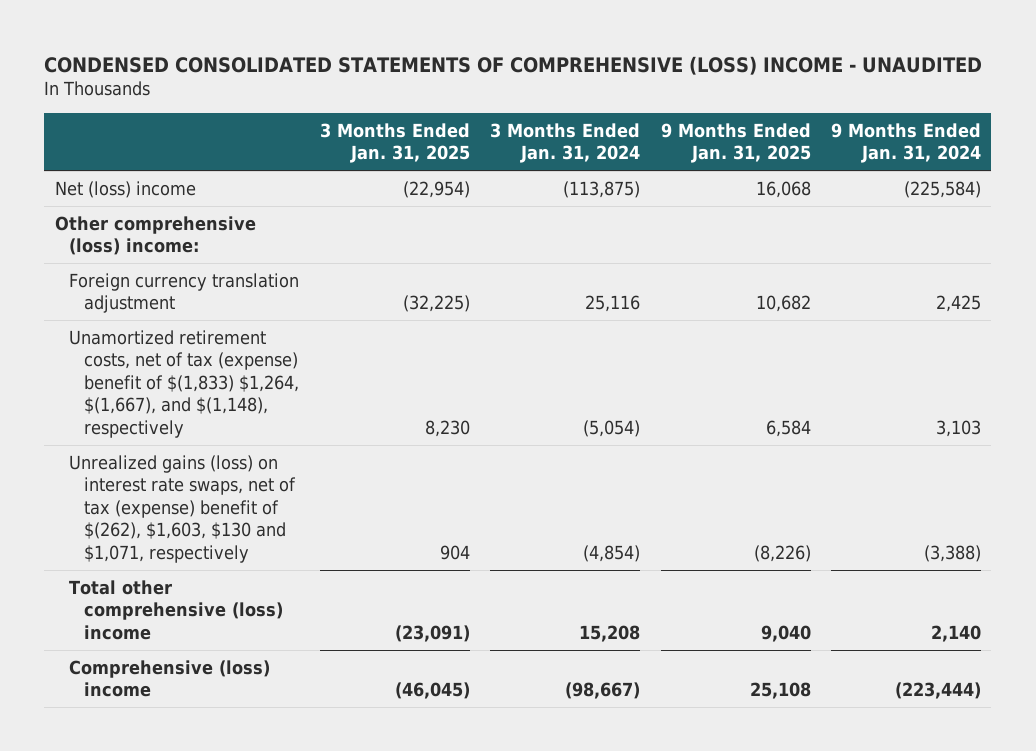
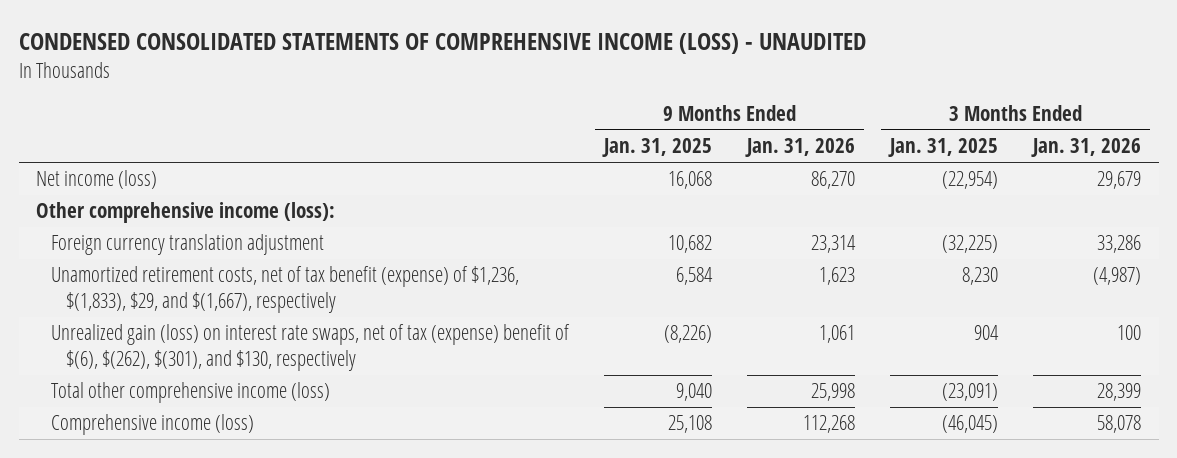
[44,55,983,75] CONDENSED CONSOLIDATED STATEMENTS OF COMPREHENSIVE (LOSS) INCOME - UNAUDITED -> [18,33,866,55] CONDENSED CONSOLIDATED STATEMENTS OF COMPREHENSIVE INCOME (LOSS) - UNAUDITED
[490,122,641,164] 3 Months Ended Jan. 31, 2024 -> none
[831,122,982,164] 9 Months Ended Jan. 31, 2024 -> none
none -> [745,138,856,158] Jan. 31, 2026
none -> [1031,138,1142,158] Jan. 31, 2026
[54,180,196,198] Net (loss) income -> [36,170,158,190] Net income (loss)
[54,215,256,256] Other comprehensive (loss) income: -> [36,202,336,224] Other comprehensive income (loss):
[69,329,300,438] Unamortized retirement costs, net of tax (expense) benefit of $(1,833) $1,264, $(1,667), and $(1,148), respectively -> [50,266,519,313] Unamortized retirement costs, net of tax benefit (expense) of $1,236, $(1,833), $29, and $(1,667), respectively
[69,454,297,563] Unrealized gains (loss) on interest rate swaps, net of tax (expense) benefit of $(262), $1,603, $130 and $1,071, respectively -> [50,324,570,371] Unrealized gain (loss) on interest rate swaps, net of tax (expense) benefit of $(6), $(262), $(301), and $130, respectively
[69,579,284,640] Total other comprehensive (loss) income -> [50,382,330,404] Total other comprehensive income (loss)
[69,659,271,698] Comprehensive (loss) income -> [50,414,254,436] Comprehensive income (loss)

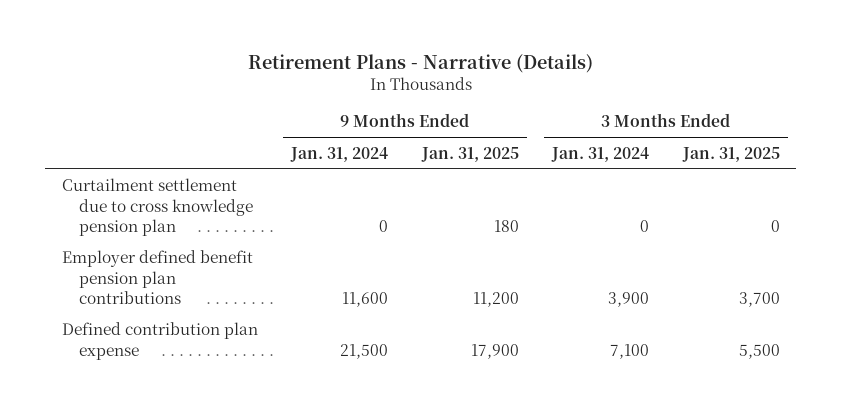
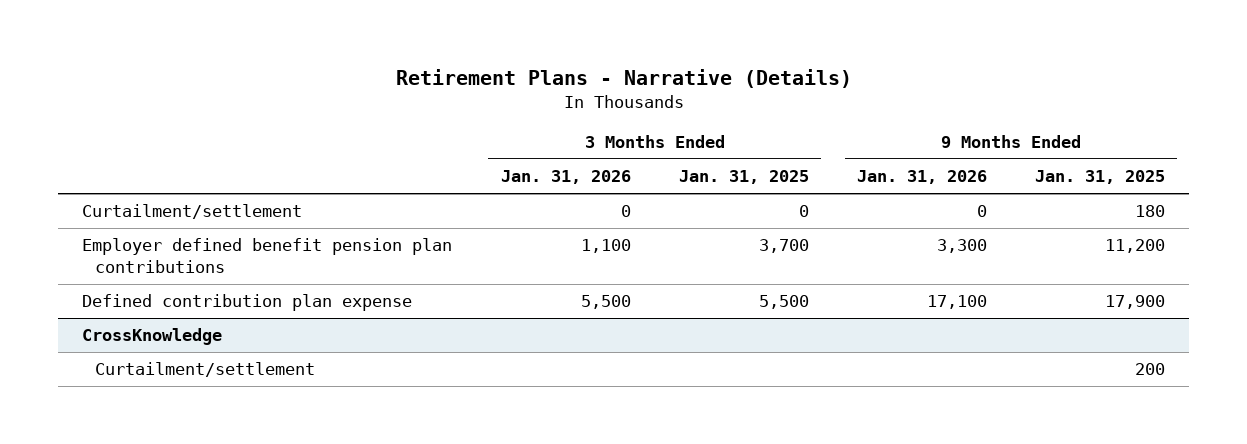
[290,146,389,162] Jan. 31, 2024 -> none
[551,146,650,162] Jan. 31, 2024 -> none
none -> [500,170,631,185] Jan. 31, 2026
none -> [856,170,987,185] Jan. 31, 2026
[61,178,254,236] Curtailment settlement due to cross knowledge pension plan -> [82,204,303,220] Curtailment/settlement
none -> [82,328,223,346] CrossKnowledge
none -> [95,362,316,378] Curtailment/settlement

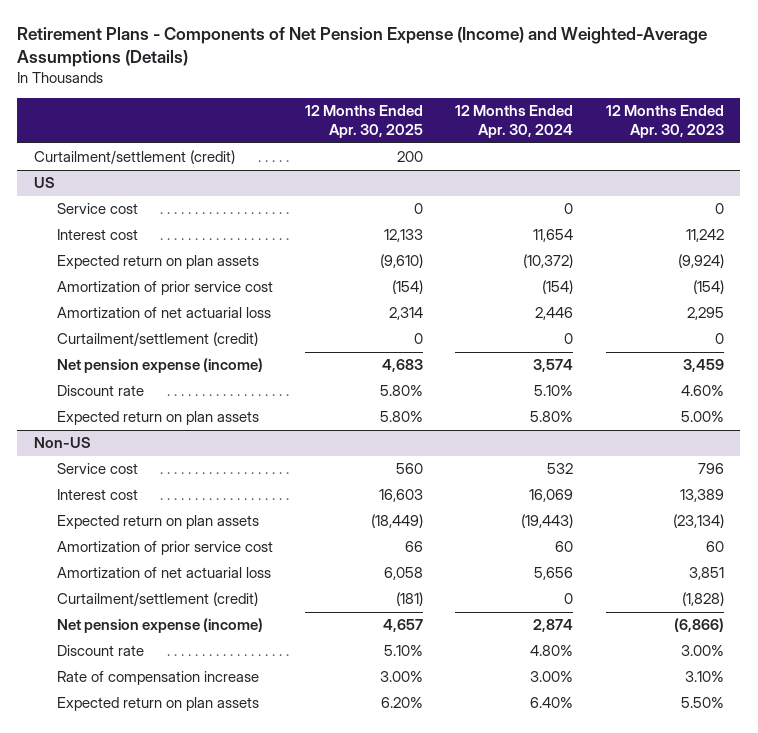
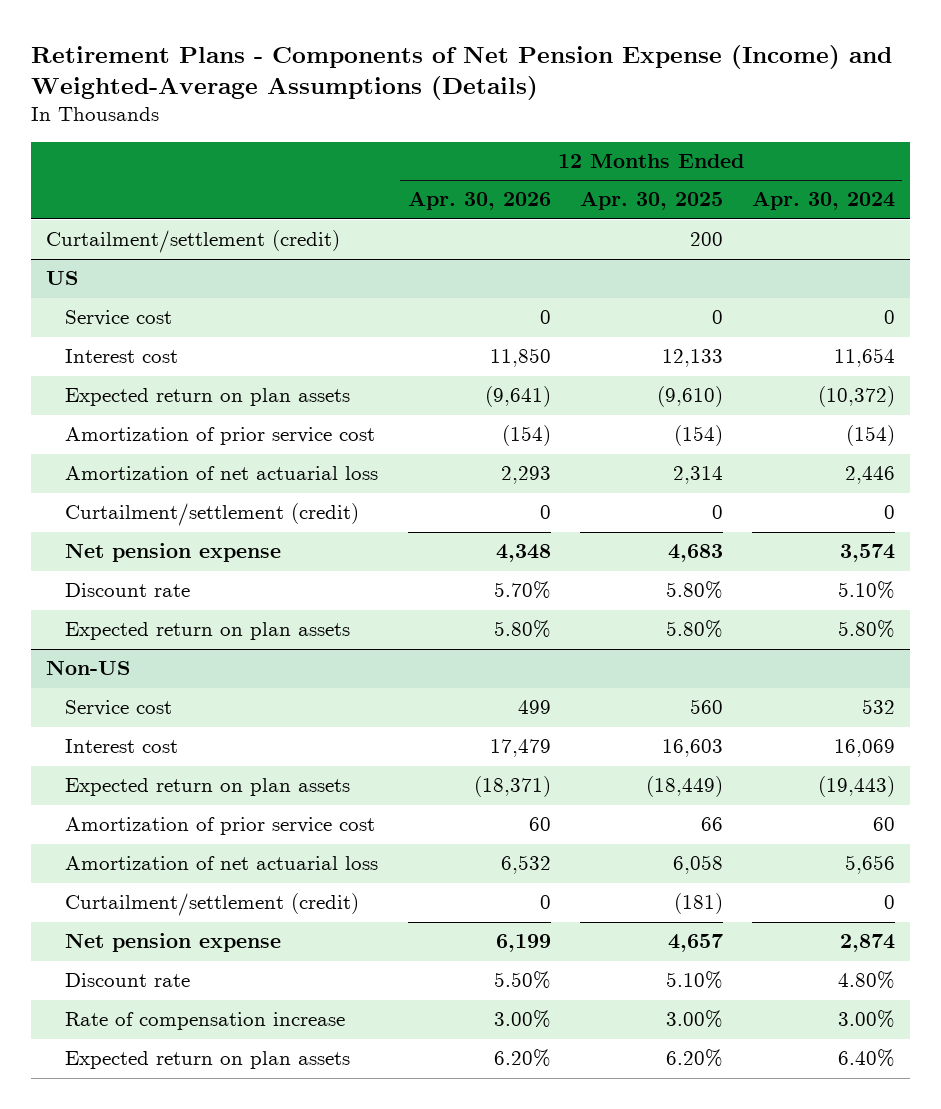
[605,105,724,138] 12 Months Ended Apr. 30, 2023 -> none
none -> [407,191,551,211] Apr. 30, 2026
[56,358,263,374] Net pension expense (income) -> [65,543,282,563] Net pension expense
[56,618,263,634] Net pension expense (income) -> [65,933,282,953] Net pension expense

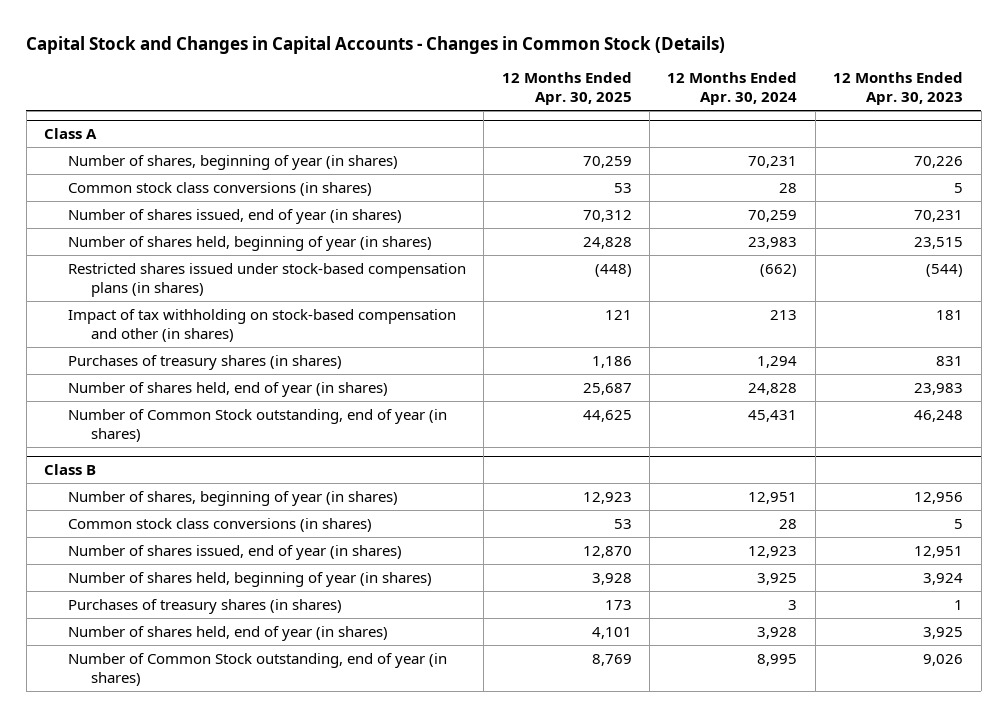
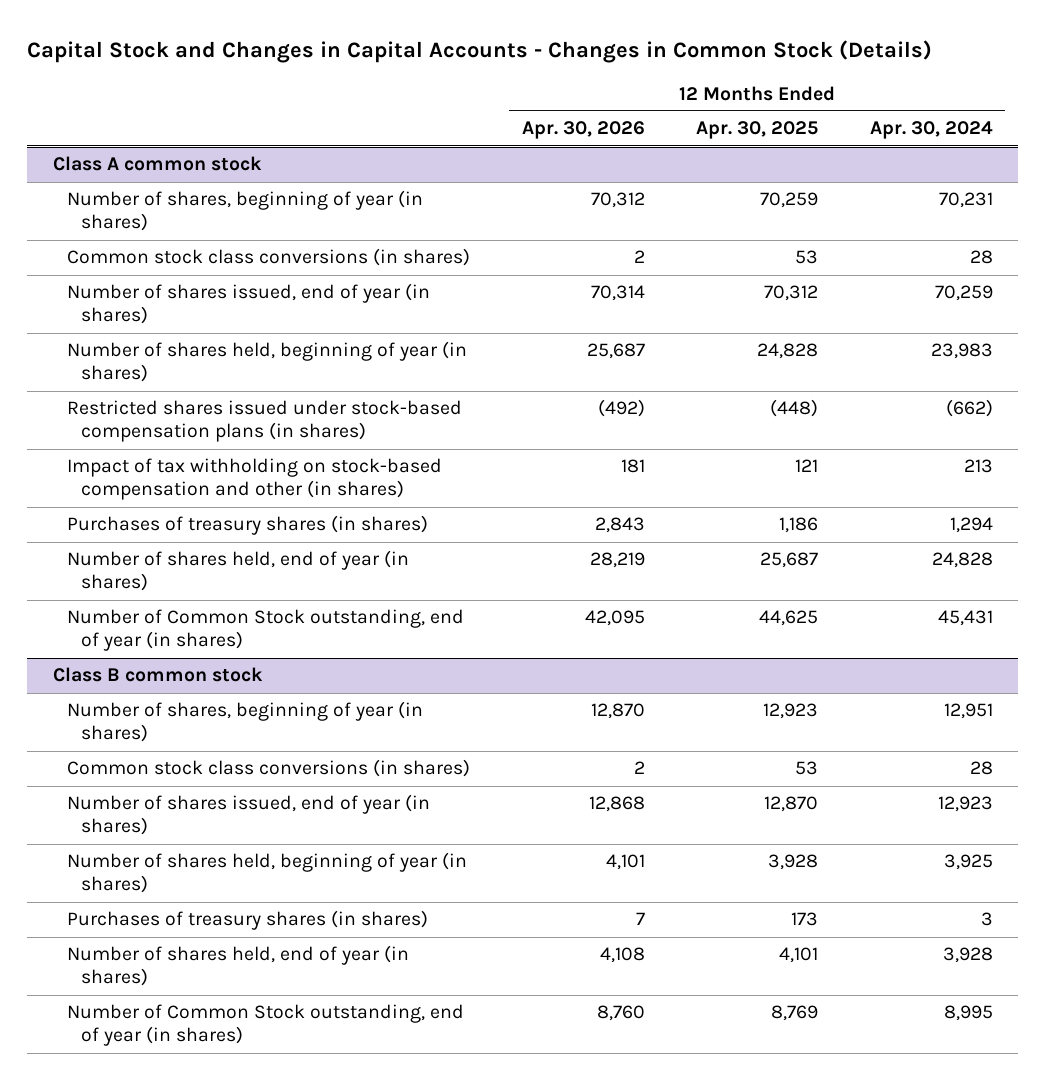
[833,72,964,106] 12 Months Ended Apr. 30, 2023 -> none
none -> [521,121,645,140] Apr. 30, 2026
[44,128,98,140] Class A -> [52,156,262,172] Class A common stock
[44,464,97,476] Class B -> [52,667,263,683] Class B common stock

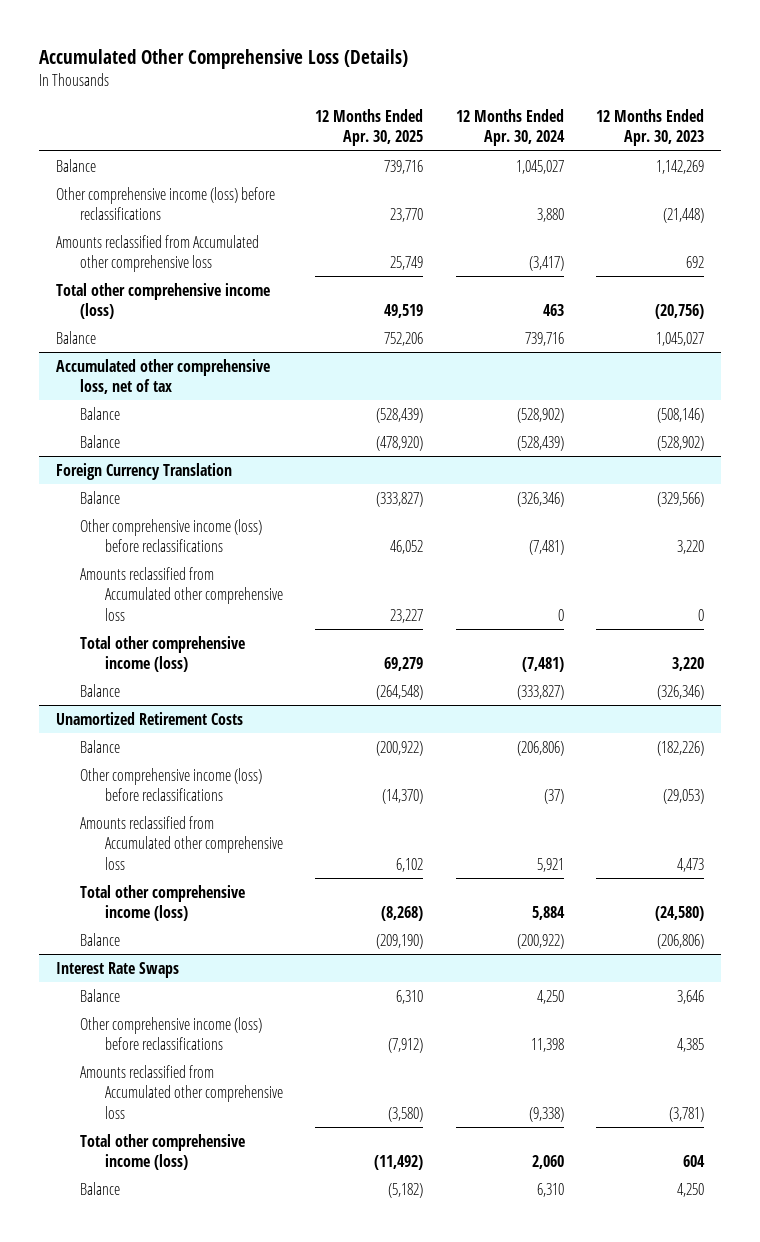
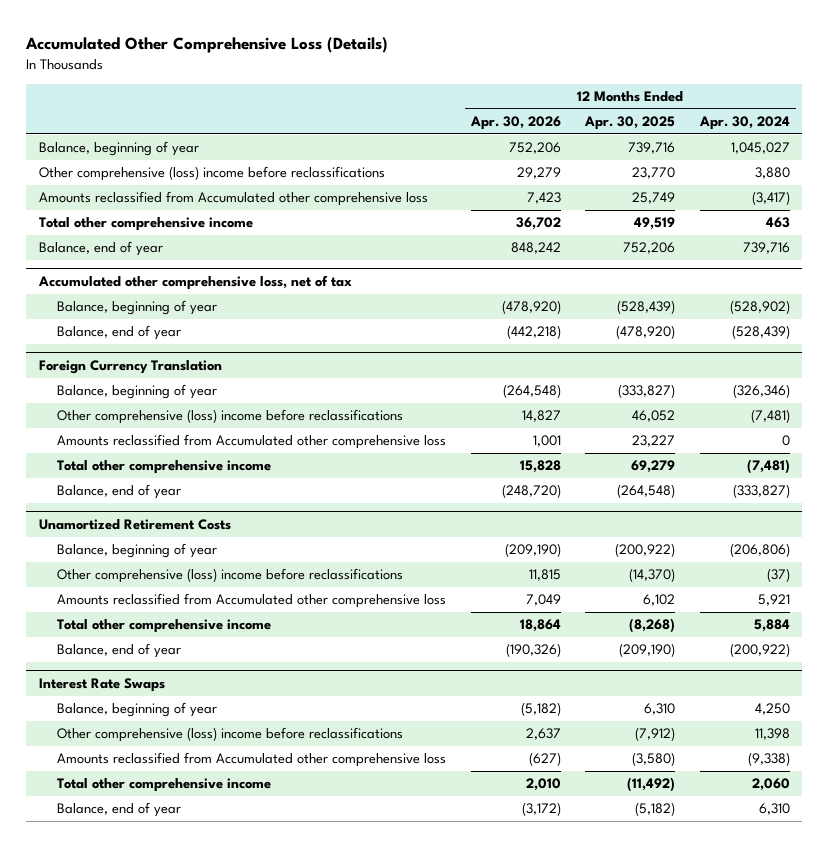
[596,108,705,147] 12 Months Ended Apr. 30, 2023 -> none
none -> [469,116,561,131] Apr. 30, 2026
[55,158,96,172] Balance -> [38,141,199,157] Balance, beginning of year
[55,186,275,221] Other comprehensive income (loss) before reclassifications -> [38,166,385,182] Other comprehensive (loss) income before reclassifications
[55,282,270,320] Total other comprehensive income (loss) -> [38,217,253,232] Total other comprehensive income
[55,330,96,344] Balance -> [38,241,163,257] Balance, end of year
[80,406,121,420] Balance -> [57,300,218,316] Balance, beginning of year
[80,434,121,448] Balance -> [57,325,182,341] Balance, end of year
[80,490,121,504] Balance -> [57,384,218,400] Balance, beginning of year
[80,518,263,553] Other comprehensive income (loss) before reclassifications -> [57,409,404,425] Other comprehensive (loss) income before reclassifications
[80,635,246,673] Total other comprehensive income (loss) -> [57,460,272,475] Total other comprehensive income
[80,683,121,697] Balance -> [57,484,182,500] Balance, end of year
[80,739,121,753] Balance -> [57,543,218,559] Balance, beginning of year
[80,767,263,802] Other comprehensive income (loss) before reclassifications -> [57,568,404,584] Other comprehensive (loss) income before reclassifications
[80,884,246,922] Total other comprehensive income (loss) -> [57,619,272,634] Total other comprehensive income
[80,932,121,946] Balance -> [57,643,182,659] Balance, end of year
[80,988,121,1002] Balance -> [57,702,218,718] Balance, beginning of year
[80,1016,263,1051] Other comprehensive income (loss) before reclassifications -> [57,727,404,743] Other comprehensive (loss) income before reclassifications
[80,1133,246,1171] Total other comprehensive income (loss) -> [57,778,272,793] Total other comprehensive income
[80,1181,121,1195] Balance -> [57,802,182,818] Balance, end of year

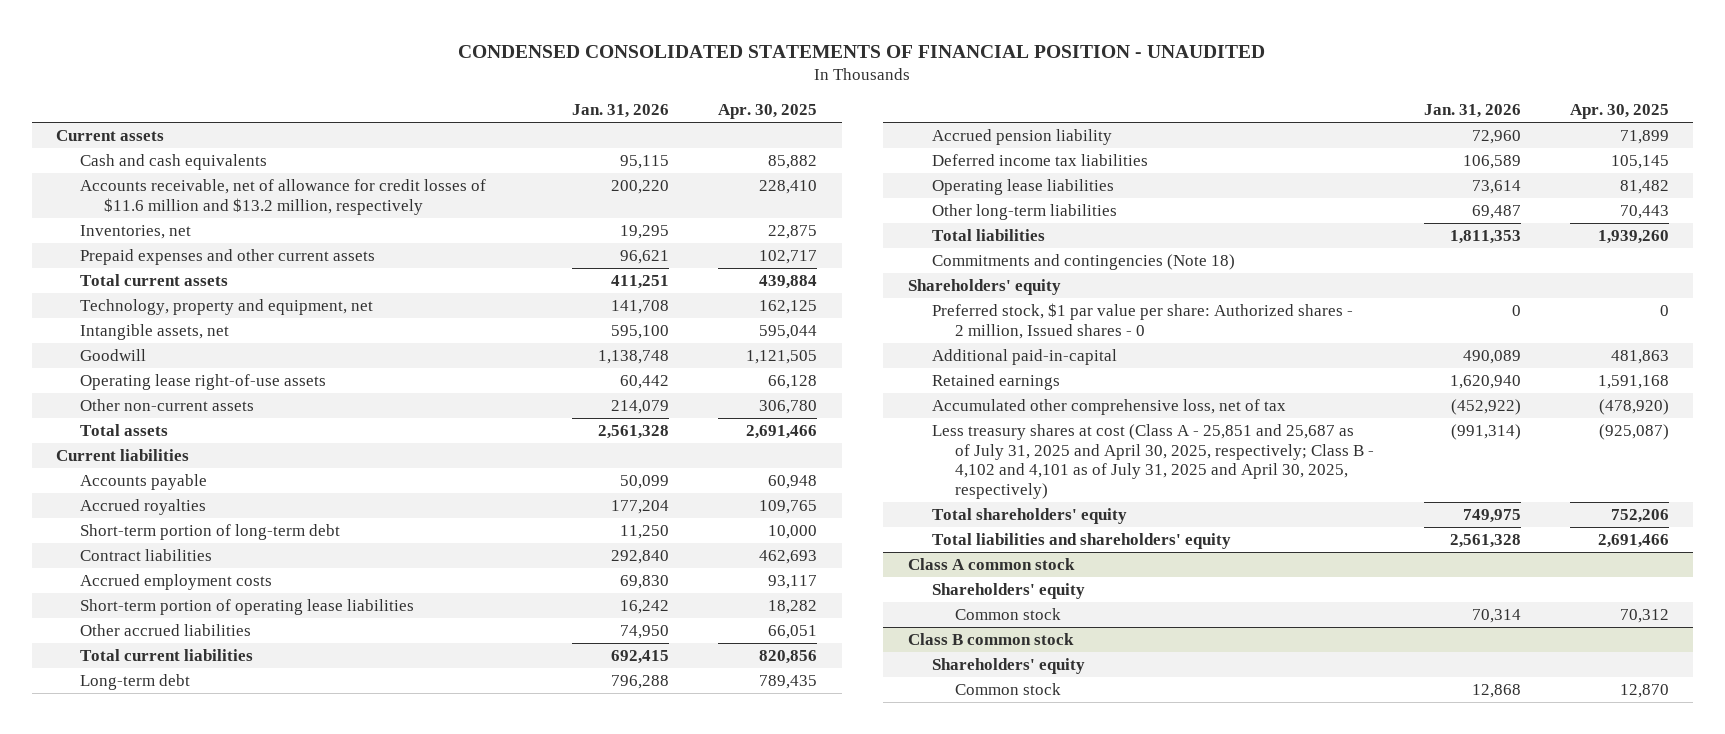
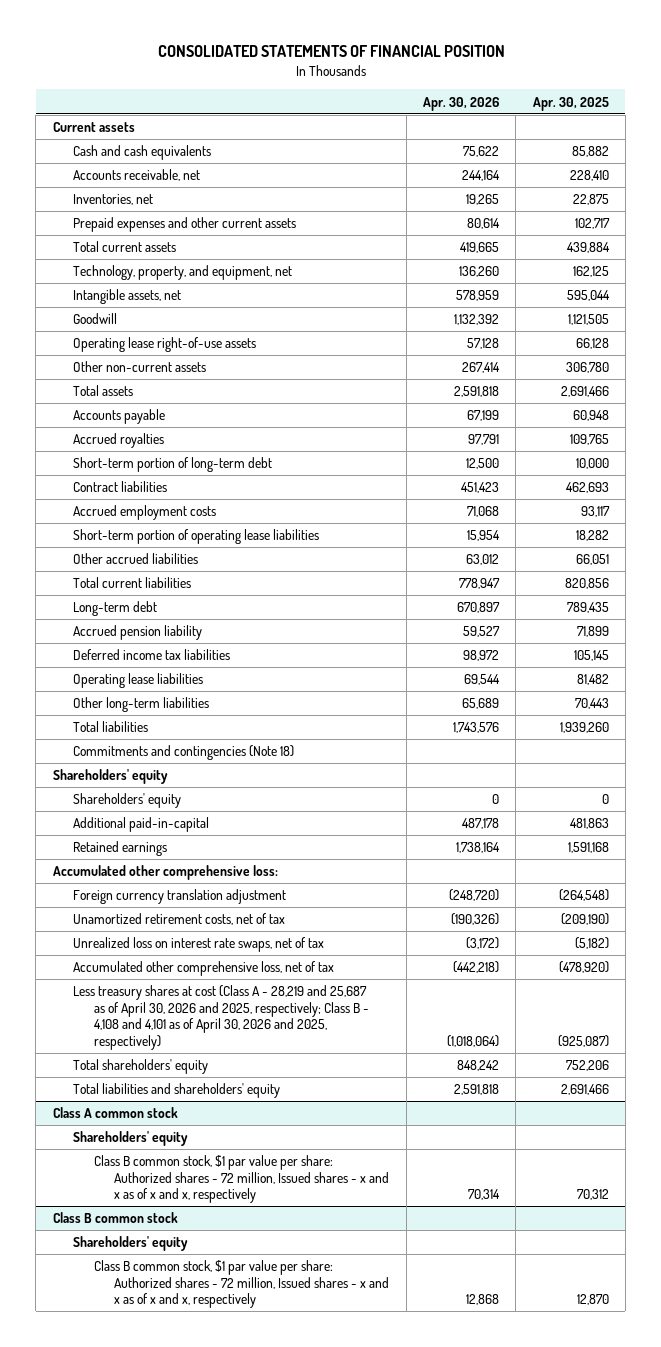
[458,44,1266,58] CONDENSED CONSOLIDATED STATEMENTS OF FINANCIAL POSITION - UNAUDITED -> [157,45,505,58] CONSOLIDATED STATEMENTS OF FINANCIAL POSITION
[571,104,669,119] Jan. 31, 2026 -> none
none -> [423,96,500,111] Apr. 30, 2026
[79,178,486,215] Accounts receivable, net of allowance for credit losses of $11.6 million and $13.2 million, respectively -> [73,169,201,182] Accounts receivable, net
[79,298,373,315] Technology, property and equipment, net -> [73,265,293,281] Technology, property, and equipment, net
[56,448,190,461] Current liabilities -> none
[931,302,1353,339] Preferred stock, $1 par value per share: Authorized shares - 2 million, Issued shares - 0 -> [73,793,182,809] Shareholders' equity
none -> [52,865,278,881] Accumulated other comprehensive loss:
none -> [73,889,287,905] Foreign currency translation adjustment
none -> [73,913,286,926] Unamortized retirement costs, net of tax
none -> [73,937,325,953] Unrealized loss on interest rate swaps, net of tax
[931,423,1375,499] Less treasury shares at cost (Class A - 25,851 and 25,687 as of July 31, 2025 and April 30, 2025, respectively; Class B - 4,102 and 4,101 as of July 31, 2025 and April 30, 2025, respectively) -> [73,985,369,1050] Less treasury shares at cost (Class A - 28,219 and 25,687 as of April 30, 2026 and 2025, respectively; Class B - 4,108 and 4,101 as of April 30, 2026 and 2025, respectively)
[955,607,1062,620] Common stock -> [93,1155,390,1204] Class B common stock, $1 par value per share: Authorized shares - 72 million, Issued shares - x and x as of x and x, respectively
[955,682,1062,695] Common stock -> [93,1260,390,1309] Class B common stock, $1 par value per share: Authorized shares - 72 million, Issued shares - x and x as of x and x, respectively

